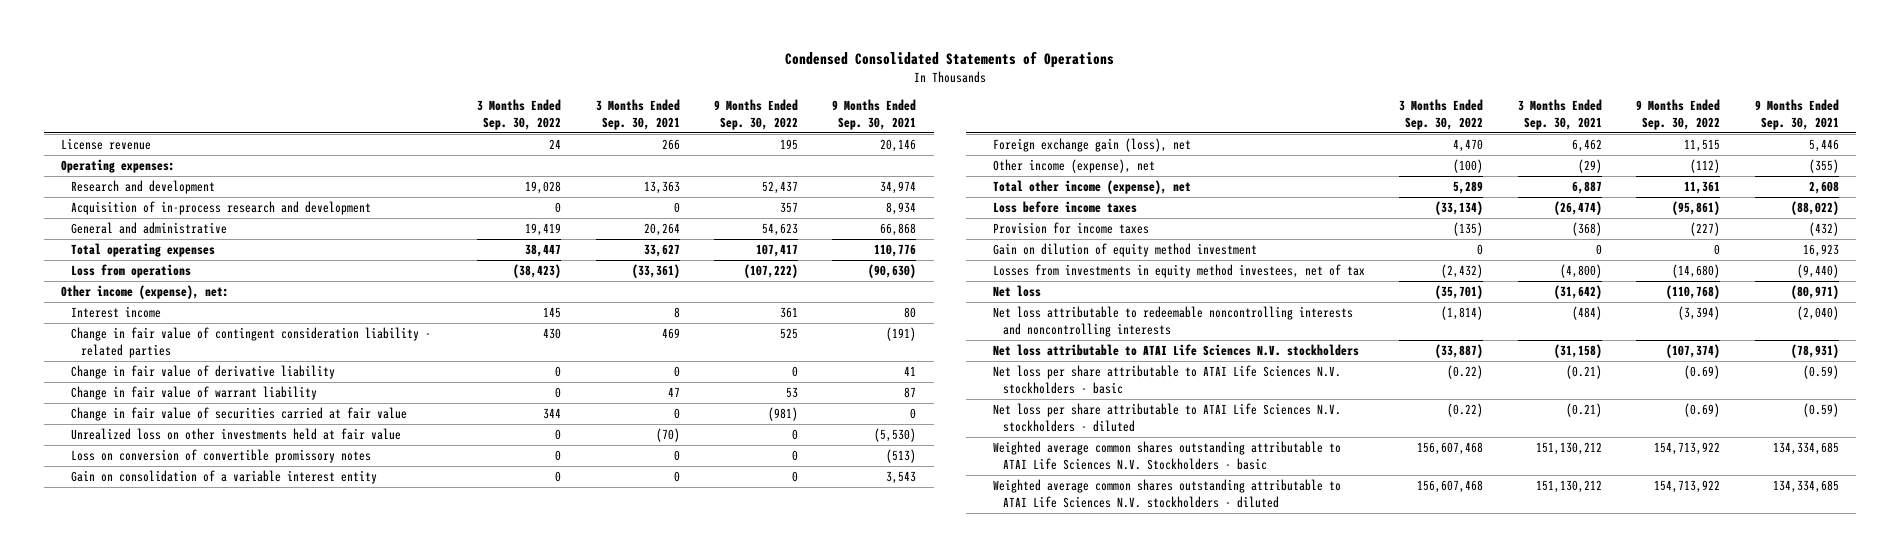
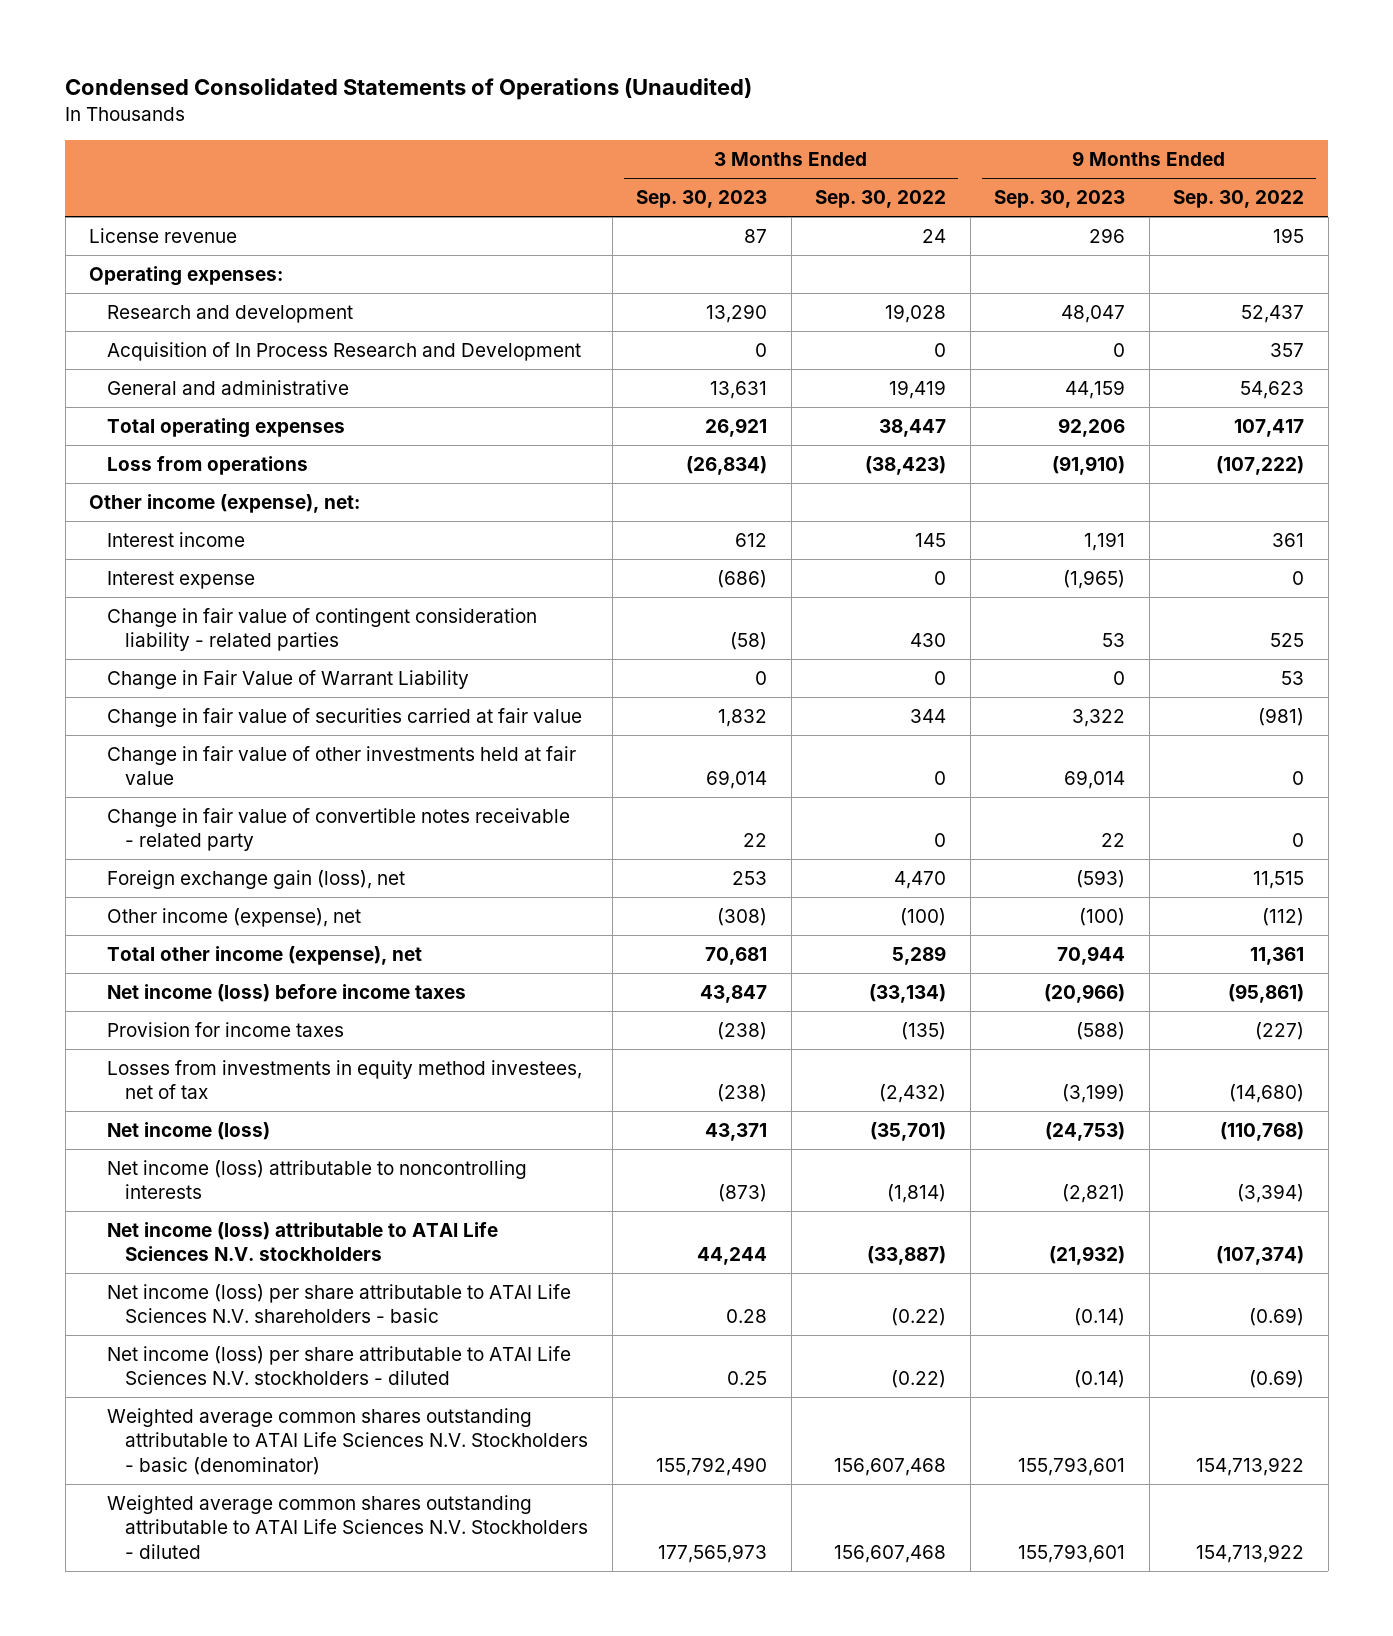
[784,51,1114,69] Condensed Consolidated Statements of Operations -> [65,78,753,101] Condensed Consolidated Statements of Operations (Unaudited)
[595,99,680,130] 3 Months Ended Sep. 30, 2021 -> none
[832,99,917,130] 9 Months Ended Sep. 30, 2021 -> none
none -> [636,190,768,209] Sep. 30, 2023
none -> [994,190,1126,209] Sep. 30, 2023
[70,201,371,216] Acquisition of in-process research and development -> [107,342,582,362] Acquisition of In Process Research and Development
none -> [107,571,256,590] Interest expense
[70,365,335,380] Change in fair value of derivative liability -> none
[70,386,317,401] Change in fair value of warrant liability -> [107,670,470,690] Change in Fair Value of Warrant Liability
[70,449,371,464] Loss on conversion of convertible promissory notes -> none
[70,470,377,485] Gain on consolidation of a variable interest entity -> none
[70,428,401,441] Unrealized loss on other investments held at fair value -> [107,746,577,786] Change in fair value of other investments held at fair value
none -> [107,808,571,852] Change in fair value of convertible notes receivable - related party
[993,201,1138,214] Loss before income taxes -> [107,984,467,1003] Net income (loss) before income taxes
[993,243,1258,258] Gain on dilution of equity method investment -> none
[993,285,1042,298] Net loss -> [107,1122,271,1141] Net income (loss)
[993,306,1354,337] Net loss attributable to redeemable noncontrolling interests and noncontrolling interests -> [107,1160,528,1200] Net income (loss) attributable to noncontrolling interests
[993,344,1360,357] Net loss attributable to ATAI Life Sciences N.V. stockholders -> [107,1222,499,1262] Net income (loss) attributable to ATAI Life Sciences N.V. stockholders
[993,365,1342,394] Net loss per share attributable to ATAI Life Sciences N.V. stockholders - basic -> [107,1284,572,1324] Net income (loss) per share attributable to ATAI Life Sciences N.V. shareholders - basic
[993,403,1342,432] Net loss per share attributable to ATAI Life Sciences N.V. stockholders - diluted -> [107,1346,572,1386] Net income (loss) per share attributable to ATAI Life Sciences N.V. stockholders - diluted
[993,441,1342,470] Weighted average common shares outstanding attributable to ATAI Life Sciences N.V. Stockholders - basic -> [107,1408,589,1475] Weighted average common shares outstanding attributable to ATAI Life Sciences N.V. Stockholders - basic (denominator)
[993,479,1342,508] Weighted average common shares outstanding attributable to ATAI Life Sciences N.V. stockholders - diluted -> [107,1495,589,1559] Weighted average common shares outstanding attributable to ATAI Life Sciences N.V. Stockholders - diluted

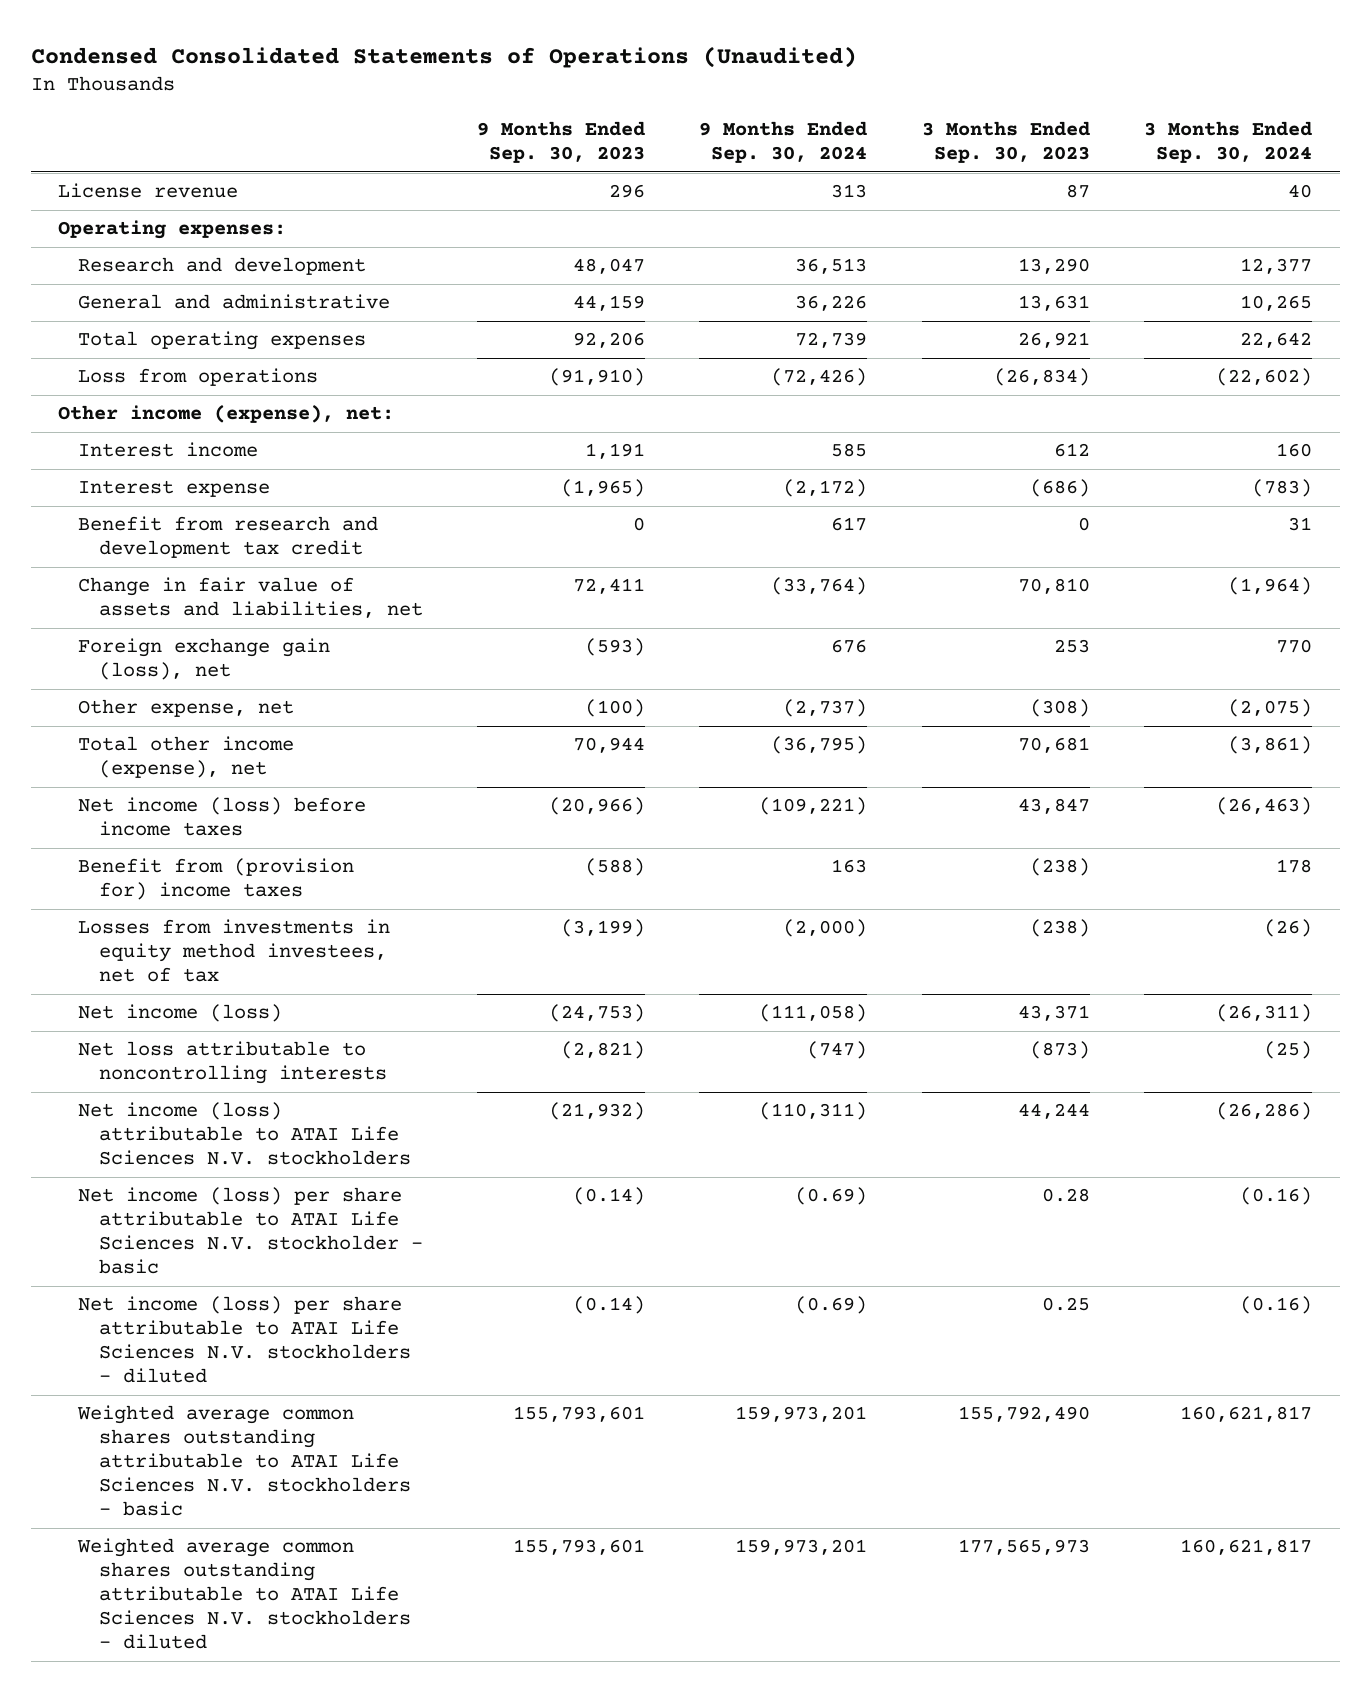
[815,190,947,209] Sep. 30, 2022 -> none
[1173,190,1305,209] Sep. 30, 2022 -> none
none -> [699,121,868,164] 9 Months Ended Sep. 30, 2024
none -> [1144,121,1313,164] 3 Months Ended Sep. 30, 2024
[107,342,582,362] Acquisition of In Process Research and Development -> none
[107,608,538,652] Change in fair value of contingent consideration liability - related parties -> none
[107,670,470,690] Change in Fair Value of Warrant Liability -> none
[107,708,583,728] Change in fair value of securities carried at fair value -> none
[107,746,577,786] Change in fair value of other investments held at fair value -> none
[107,808,571,852] Change in fair value of convertible notes receivable - related party -> none
none -> [78,516,379,559] Benefit from research and development tax credit
none -> [78,577,423,619] Change in fair value of assets and liabilities, net
[107,908,362,928] Other income (expense), net -> [78,699,295,718] Other expense, net
[107,1022,345,1038] Provision for income taxes -> [78,858,355,901] Benefit from (provision for) income taxes
[107,1160,528,1200] Net income (loss) attributable to noncontrolling interests -> [78,1041,387,1085] Net loss attributable to noncontrolling interests
[107,1284,572,1324] Net income (loss) per share attributable to ATAI Life Sciences N.V. shareholders - basic -> [78,1187,423,1275] Net income (loss) per share attributable to ATAI Life Sciences N.V. stockholder - basic
[107,1408,589,1475] Weighted average common shares outstanding attributable to ATAI Life Sciences N.V. Stockholders - basic (denominator) -> [77,1405,411,1517] Weighted average common shares outstanding attributable to ATAI Life Sciences N.V. stockholders - basic
[107,1495,589,1559] Weighted average common shares outstanding attributable to ATAI Life Sciences N.V. Stockholders - diluted -> [77,1538,411,1650] Weighted average common shares outstanding attributable to ATAI Life Sciences N.V. stockholders - diluted

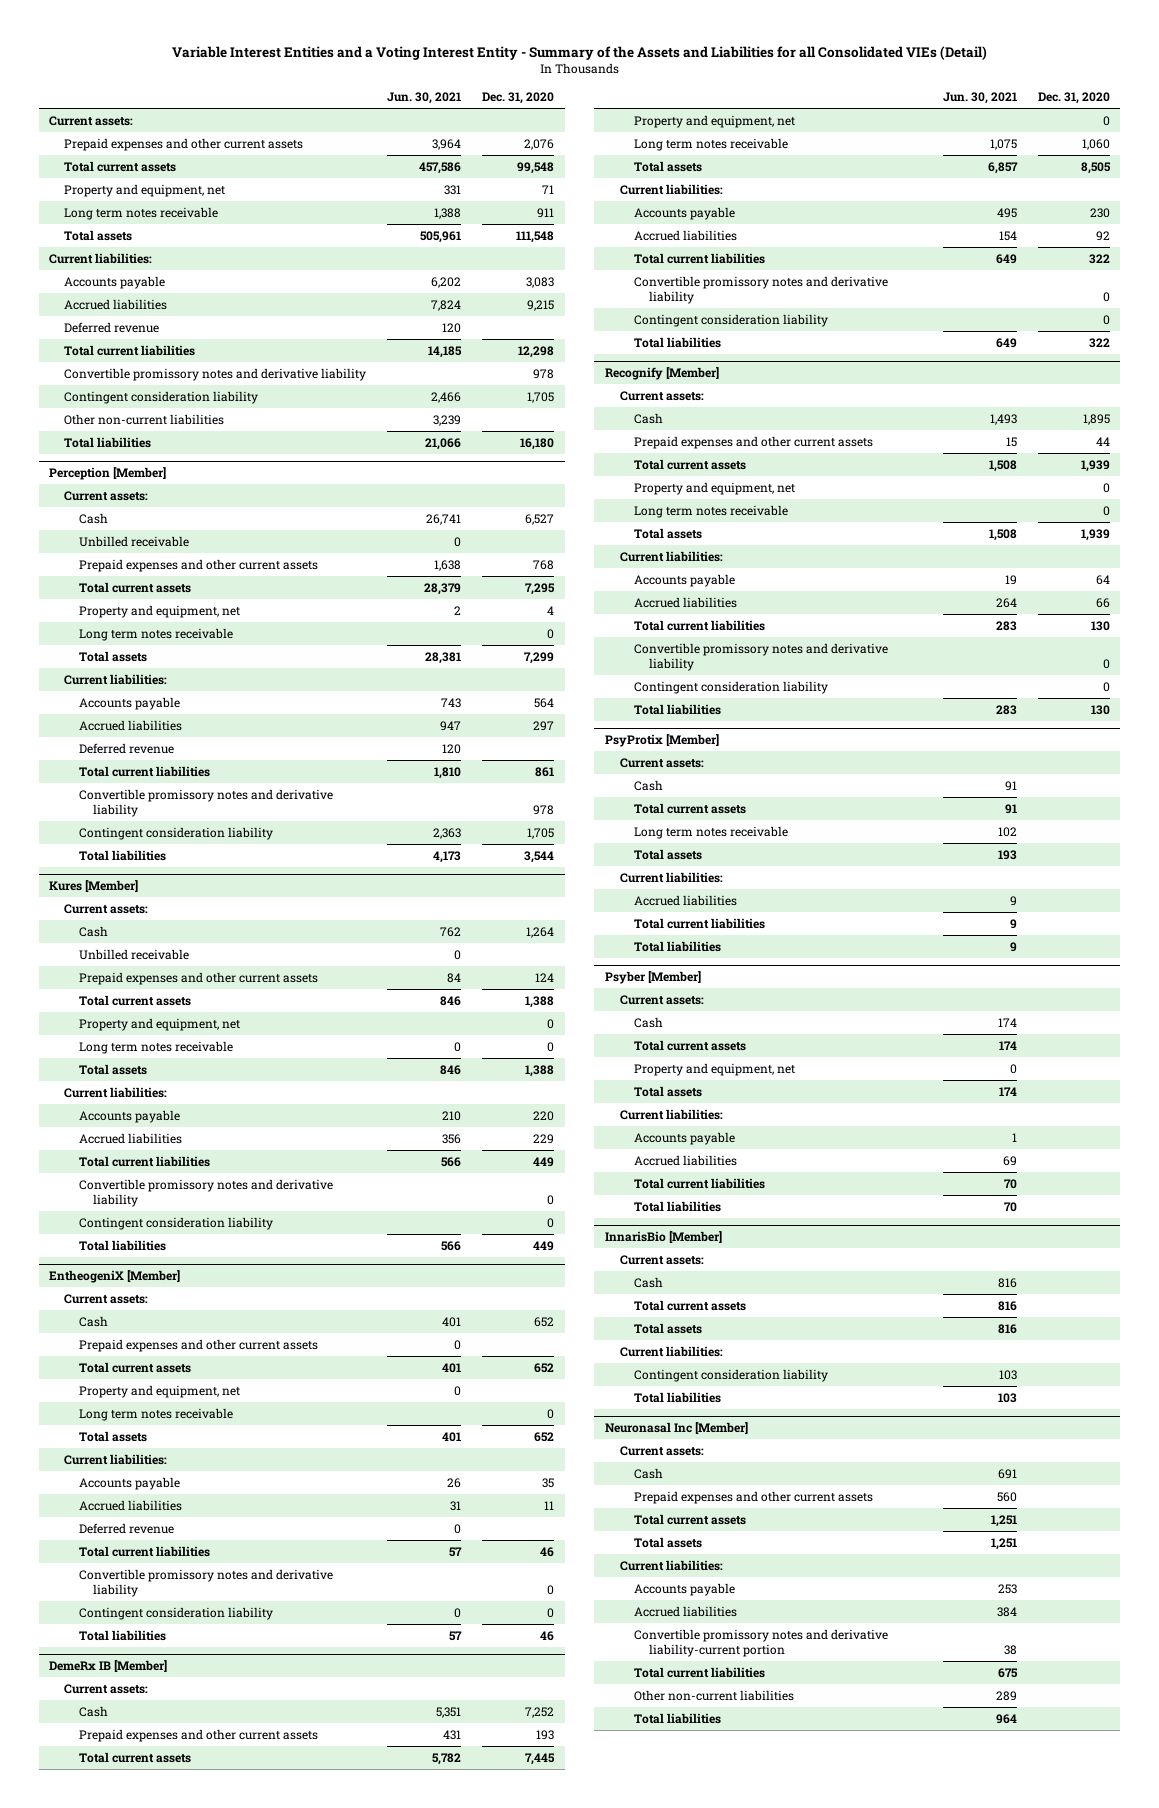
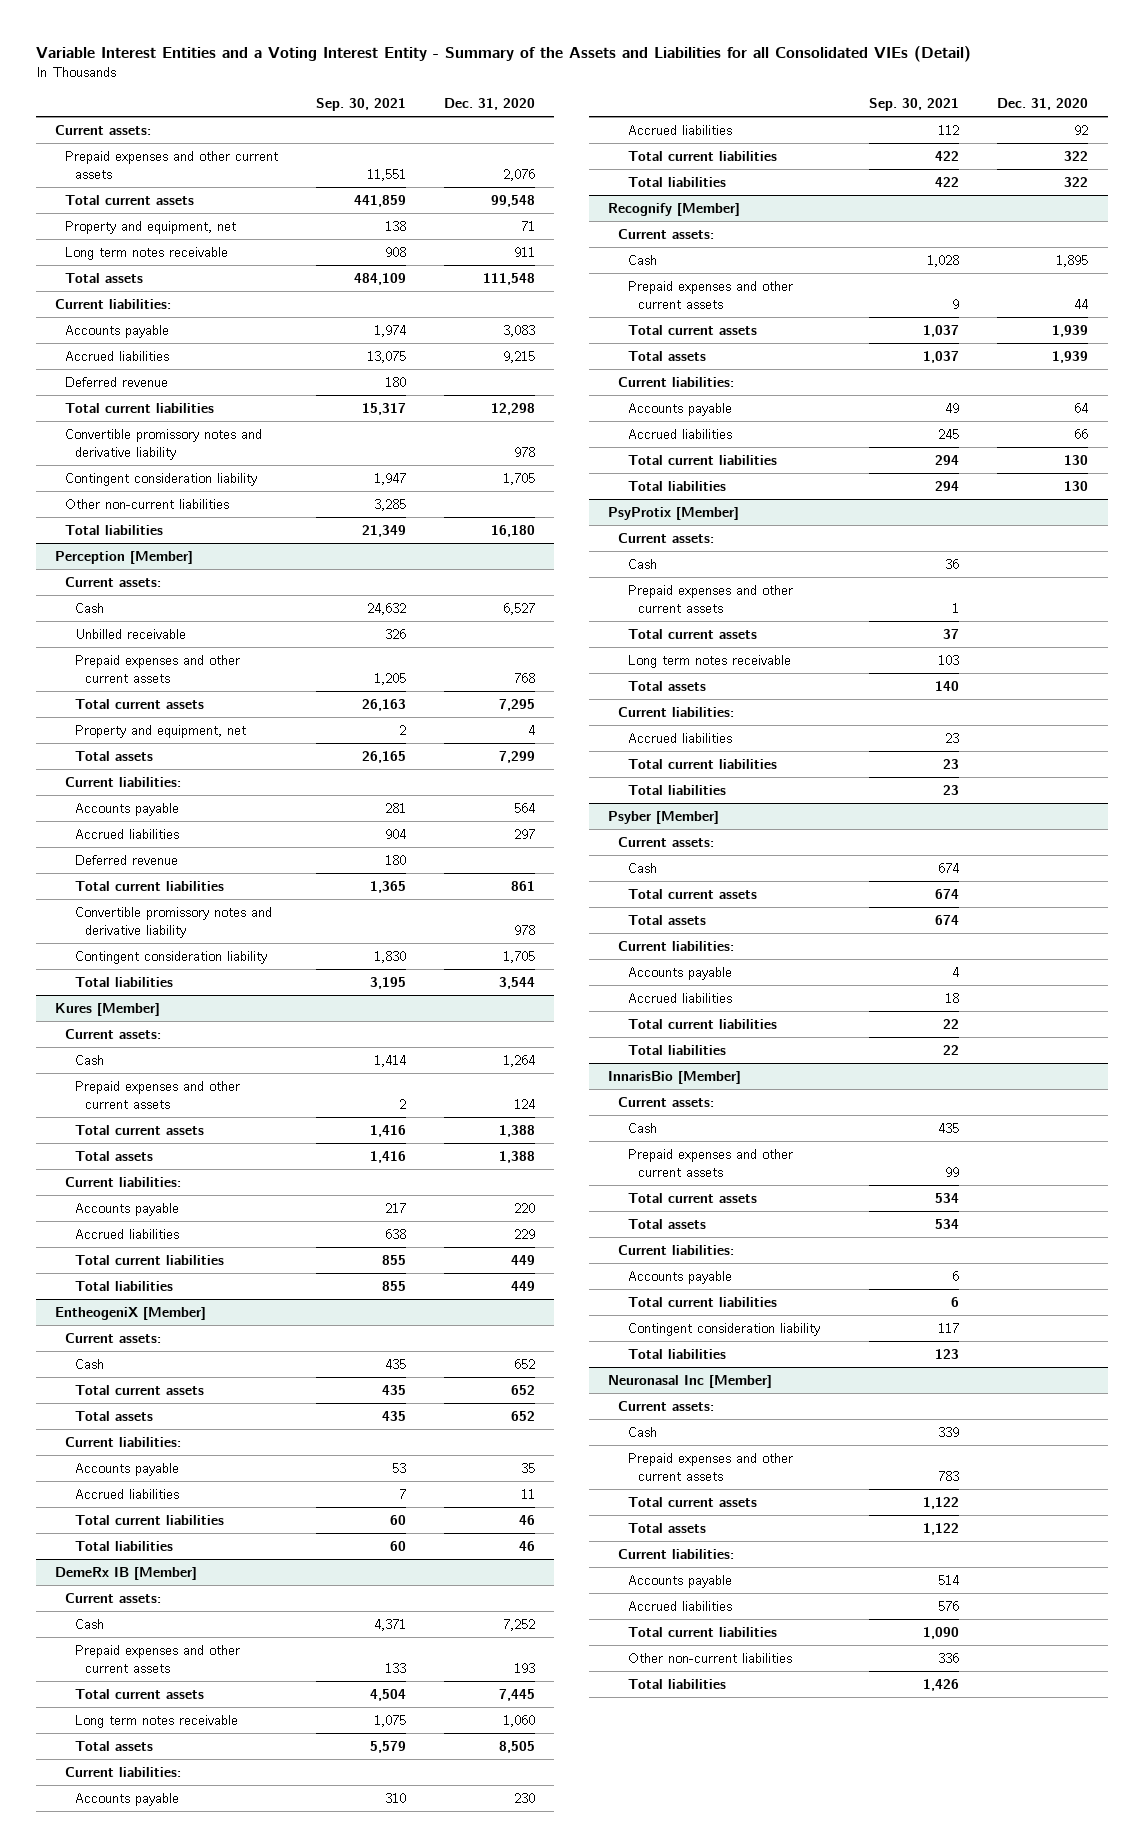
[387,91,462,104] Jun. 30, 2021 -> none
none -> [316,98,407,112] Sep. 30, 2021
[78,627,233,641] Long term notes receivable -> none
[78,948,189,960] Unbilled receivable -> none
[78,1017,240,1031] Property and equipment, net -> none
[78,1040,233,1054] Long term notes receivable -> none
[78,1178,333,1207] Convertible promissory notes and derivative liability -> none
[78,1216,273,1230] Contingent consideration liability -> none
[78,1338,318,1352] Prepaid expenses and other current assets -> none
[78,1384,240,1398] Property and equipment, net -> none
[78,1407,233,1421] Long term notes receivable -> none
[78,1522,174,1534] Deferred revenue -> none
[78,1568,333,1597] Convertible promissory notes and derivative liability -> none
[78,1606,273,1620] Contingent consideration liability -> none
[634,114,796,128] Property and equipment, net -> none
[634,275,889,304] Convertible promissory notes and derivative liability -> none
[634,313,829,327] Contingent consideration liability -> none
[634,481,796,495] Property and equipment, net -> none
[634,504,789,518] Long term notes receivable -> none
[634,642,889,671] Convertible promissory notes and derivative liability -> none
[634,680,829,694] Contingent consideration liability -> none
none -> [627,584,793,613] Prepaid expenses and other current assets
[634,1062,796,1076] Property and equipment, net -> none
none -> [627,1148,793,1177] Prepaid expenses and other current assets
none -> [627,1270,732,1284] Accounts payable
none -> [627,1296,777,1307] Total current liabilities
[634,1628,889,1657] Convertible promissory notes and derivative liability-current portion -> none

